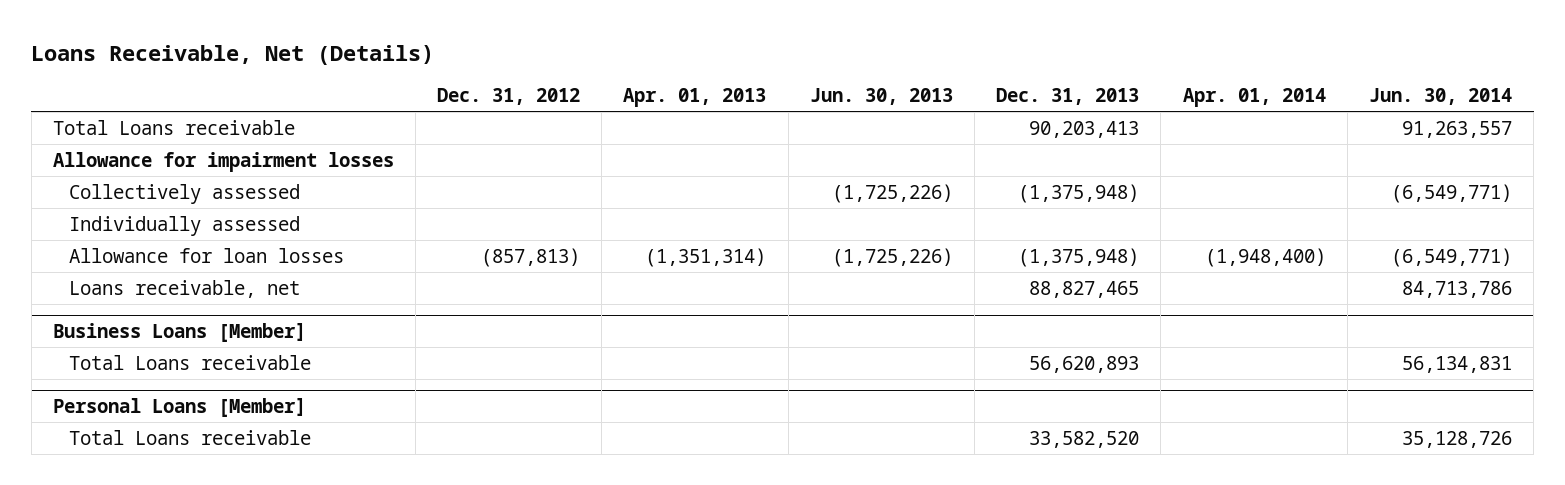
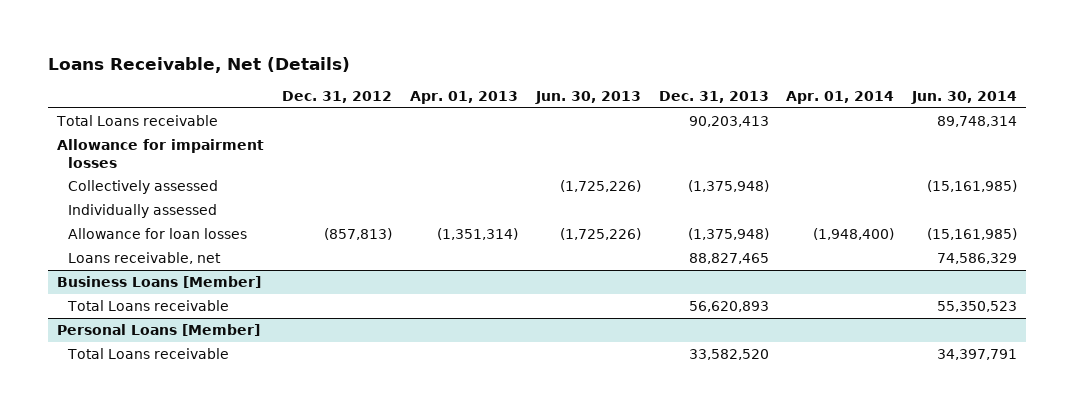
[1401,120,1512,138] 91,263,557 -> [937,115,1018,127] 89,748,314
[1390,183,1512,203] (6,549,771) -> [927,179,1018,192] (15,161,985)
[1390,247,1512,267] (6,549,771) -> [927,227,1018,240] (15,161,985)
[1401,280,1512,298] 84,713,786 -> [937,252,1018,264] 74,586,329
[1401,355,1512,373] 56,134,831 -> [937,300,1018,312] 55,350,523
[1401,430,1512,448] 35,128,726 -> [937,348,1018,360] 34,397,791

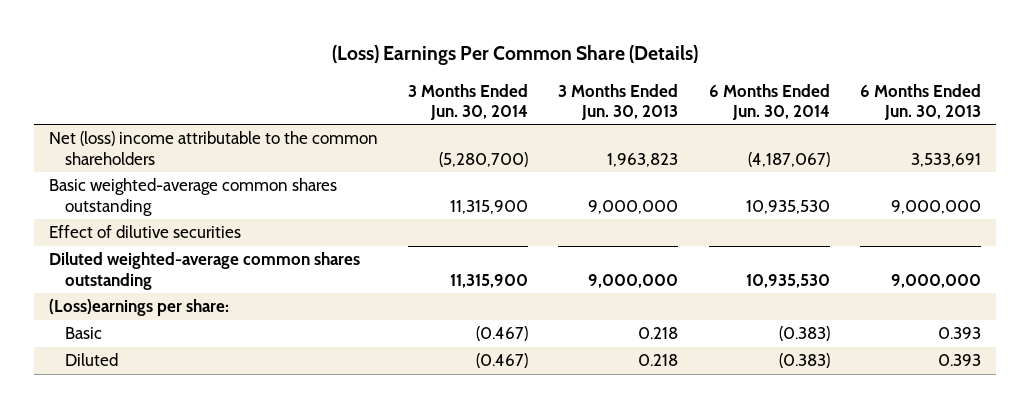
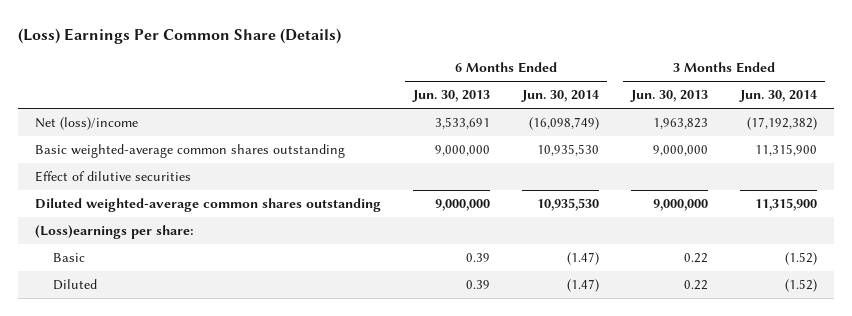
[48,131,378,165] Net (loss) income attributable to the common shareholders -> [34,117,138,131] Net (loss)/income
[439,151,529,167] (5,280,700) -> [747,117,818,131] (17,192,382)
[747,151,830,167] (4,187,067) -> [528,117,599,131] (16,098,749)
[476,326,529,342] (0.467) -> [785,252,818,266] (1.52)
[638,327,679,340] 0.218 -> [684,253,709,264] 0.22
[778,326,830,342] (0.383) -> [566,252,599,266] (1.47)
[938,327,982,340] 0.393 -> [465,253,490,263] 0.39
[476,353,529,369] (0.467) -> [785,279,818,293] (1.52)
[638,354,679,367] 0.218 -> [684,280,709,291] 0.22
[778,353,830,369] (0.383) -> [566,279,599,293] (1.47)
[938,354,982,367] 0.393 -> [465,280,490,290] 0.39

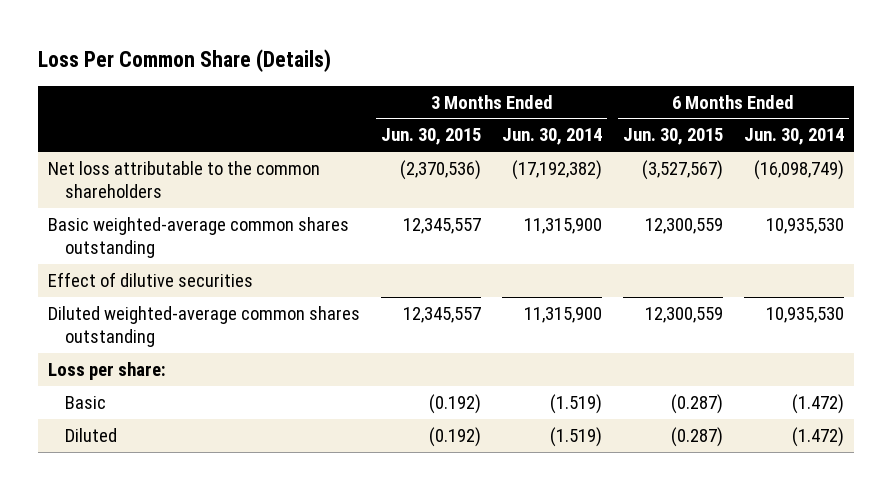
[18,27,342,44] (Loss) Earnings Per Common Share (Details) -> [38,48,332,72] Loss Per Common Share (Details)
[411,90,490,103] Jun. 30, 2013 -> none
[630,90,709,103] Jun. 30, 2013 -> none
none -> [381,128,482,146] Jun. 30, 2015
none -> [622,128,723,146] Jun. 30, 2015
[34,117,138,131] Net (loss)/income -> [48,160,321,199] Net loss attributable to the common shareholders
[34,225,194,240] (Loss)earnings per share: -> [48,361,167,380] Loss per share:
[566,252,599,266] (1.47) -> [791,393,844,414] (1.472)
[785,252,818,266] (1.52) -> [550,393,603,414] (1.519)
[566,279,599,293] (1.47) -> [791,426,844,447] (1.472)
[785,279,818,293] (1.52) -> [550,426,603,447] (1.519)

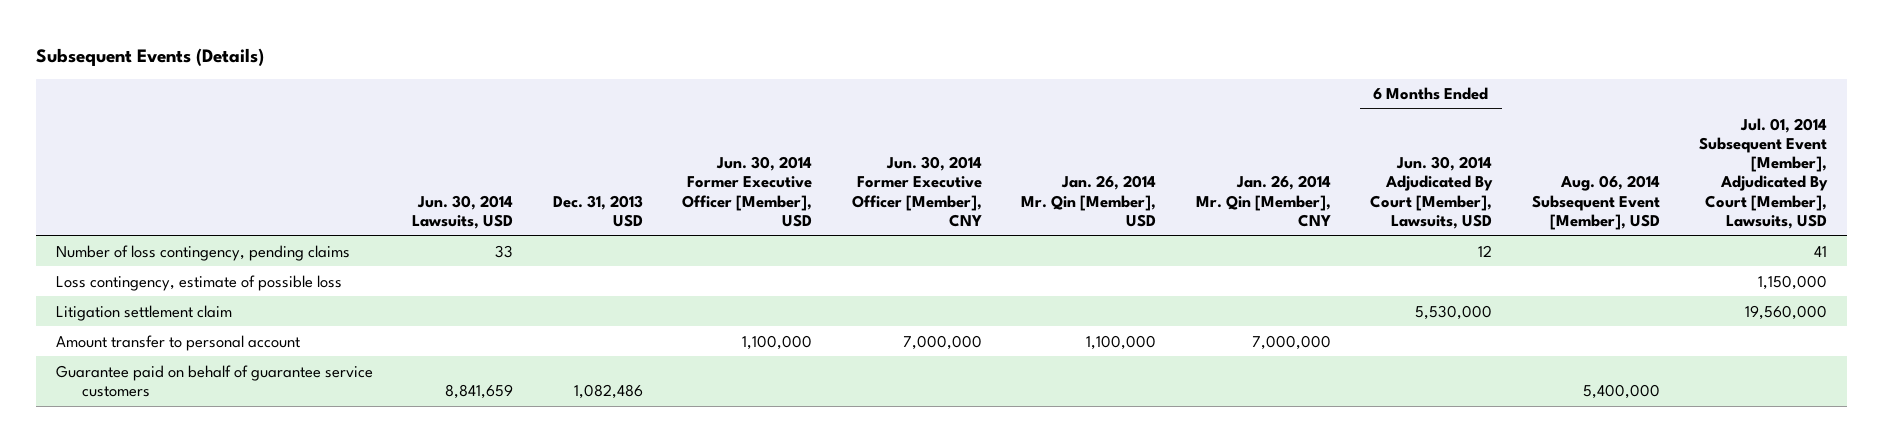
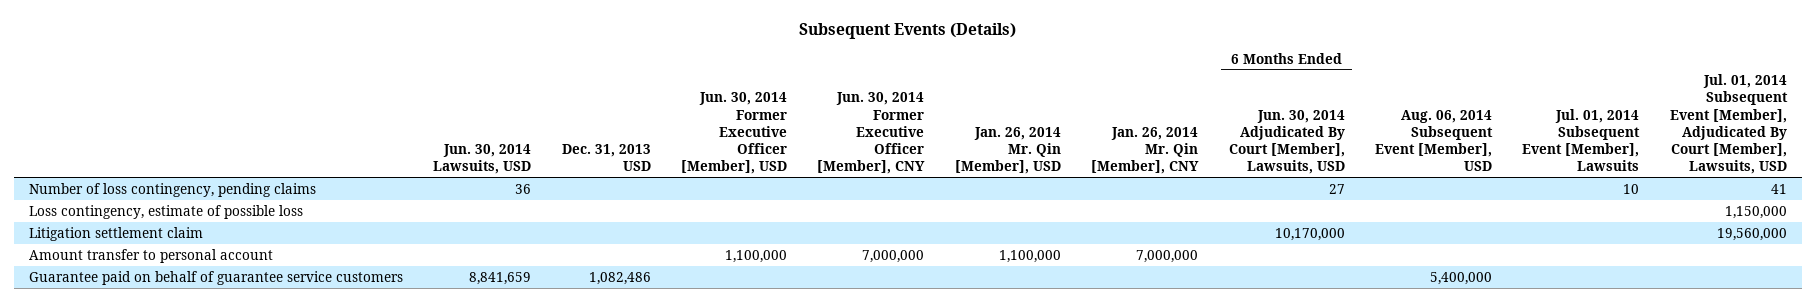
none -> [1522,108,1641,171] Jul. 01, 2014 Subsequent Event [Member], Lawsuits
[495,244,514,258] 33 -> [515,183,532,194] 36
[1478,244,1493,257] 12 -> [1328,183,1345,194] 27
[1415,304,1493,320] 5,530,000 -> [1274,227,1345,241] 10,170,000

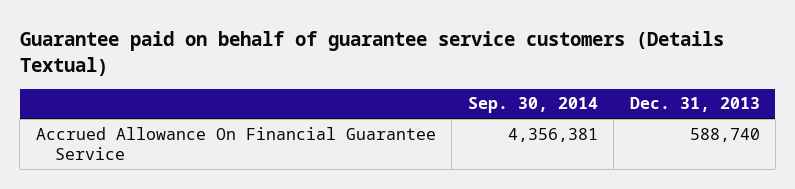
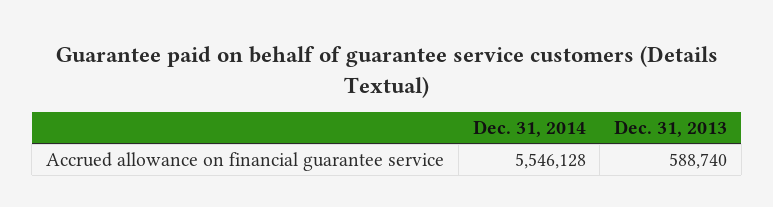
[467,97,598,114] Sep. 30, 2014 -> none
none -> [472,120,586,138] Dec. 31, 2014
[35,126,436,160] Accrued Allowance On Financial Guarantee Service -> [45,151,444,171] Accrued allowance on financial guarantee service

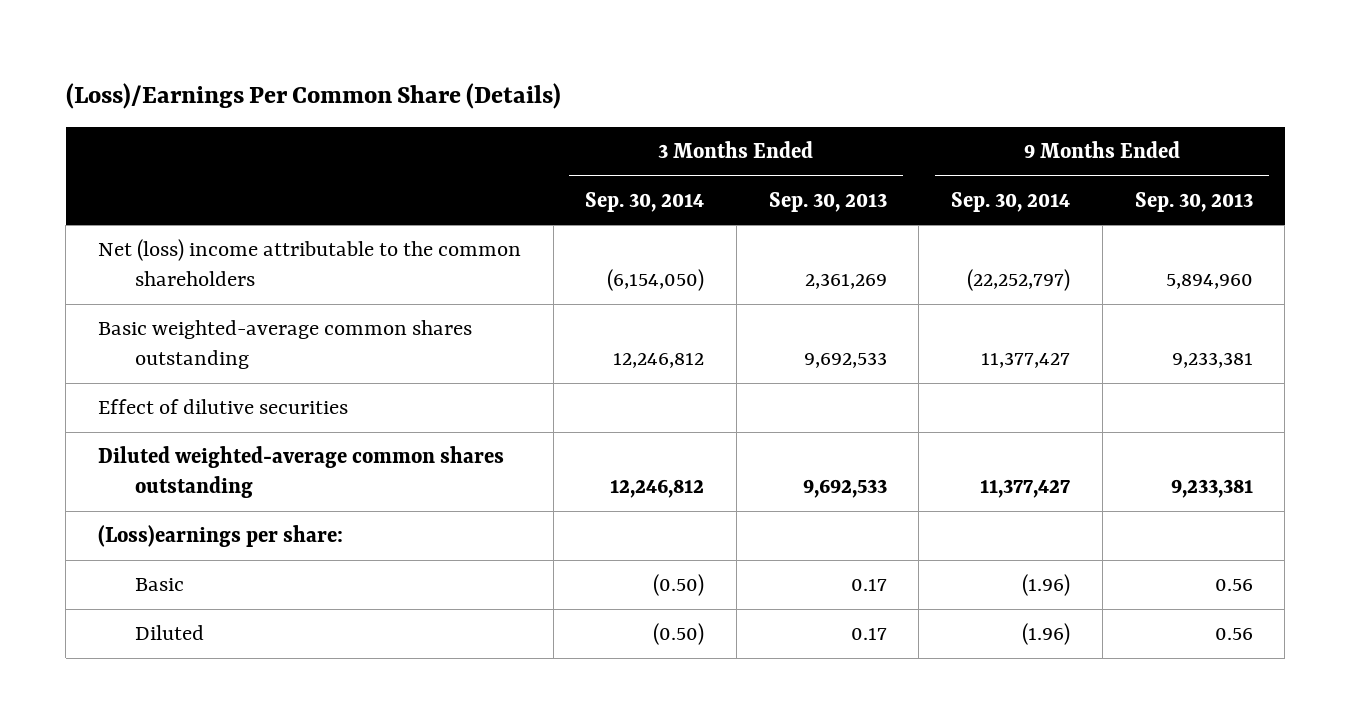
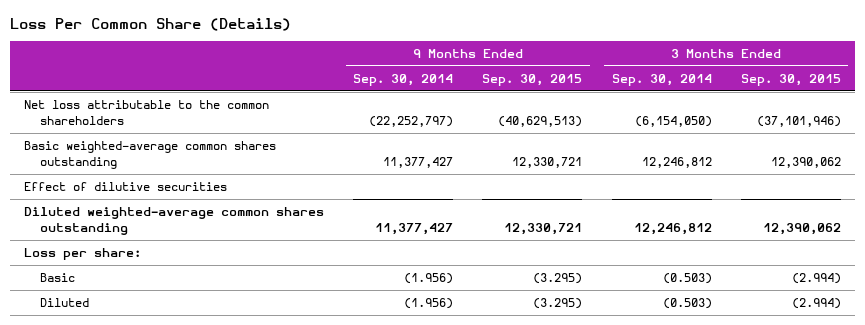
[65,82,561,109] (Loss)/Earnings Per Common Share (Details) -> [9,17,291,31] Loss Per Common Share (Details)
[768,191,887,212] Sep. 30, 2013 -> none
[1134,191,1253,212] Sep. 30, 2013 -> none
none -> [482,74,583,87] Sep. 30, 2015
none -> [740,74,841,87] Sep. 30, 2015
[97,239,521,287] Net (loss) income attributable to the common shareholders -> [24,100,270,125] Net loss attributable to the common shareholders
[97,525,343,548] (Loss)earnings per share: -> [24,248,142,261] Loss per share:
[653,574,705,597] (0.50) -> [662,273,712,285] (0.503)
[1022,574,1071,597] (1.96) -> [404,273,454,285] (1.956)
[653,623,705,646] (0.50) -> [662,298,712,310] (0.503)
[1022,623,1071,646] (1.96) -> [404,298,454,310] (1.956)

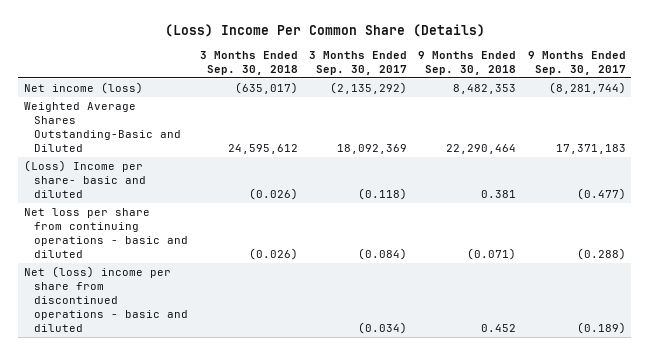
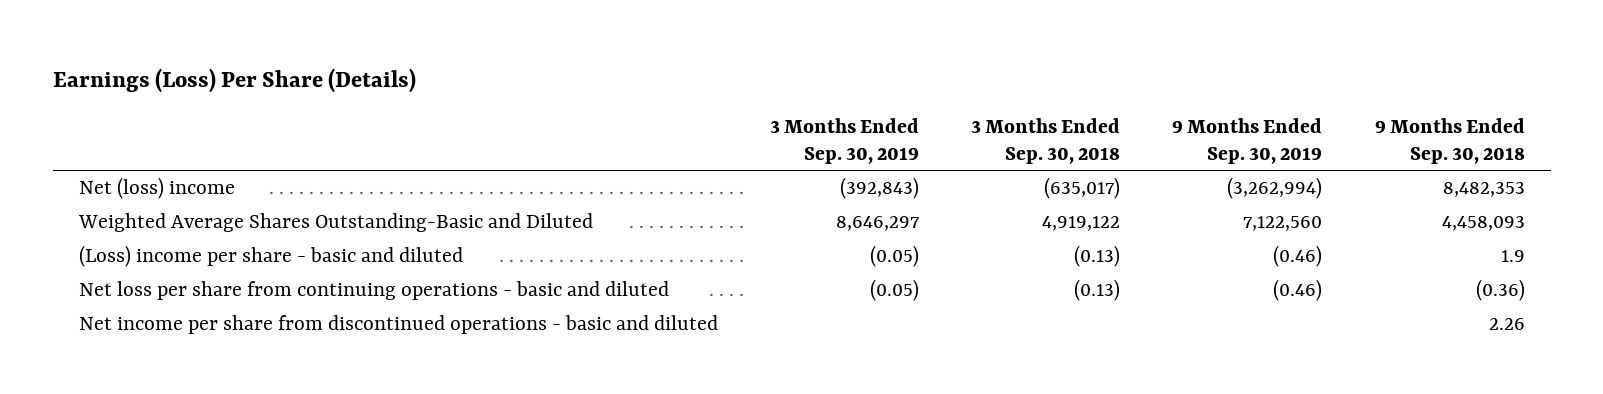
[164,24,485,38] (Loss) Income Per Common Share (Details) -> [52,68,416,94] Earnings (Loss) Per Share (Details)
[308,50,407,76] 3 Months Ended Sep. 30, 2017 -> none
[527,50,626,76] 9 Months Ended Sep. 30, 2017 -> none
none -> [769,117,919,164] 3 Months Ended Sep. 30, 2019
none -> [1172,117,1323,164] 9 Months Ended Sep. 30, 2019
[23,81,143,94] Net income (loss) -> [78,177,235,200] Net (loss) income
[227,143,298,154] 24,595,612 -> [1042,216,1121,232] 4,919,122
[446,143,517,154] 22,290,464 -> [1441,216,1525,232] 4,458,093
[23,159,147,198] (Loss) Income per share- basic and diluted -> [78,245,463,268] (Loss) income per share - basic and diluted
[248,187,298,200] (0.026) -> [1074,245,1121,268] (0.13)
[481,189,517,198] 0.381 -> [1500,250,1525,263] 1.9
[248,247,298,260] (0.026) -> [1074,279,1121,302] (0.13)
[467,247,517,260] (0.071) -> [1475,279,1525,302] (0.36)
[23,265,189,332] Net (loss) income per share from discontinued operations - basic and diluted -> [78,315,718,335] Net income per share from discontinued operations - basic and diluted
[481,323,517,332] 0.452 -> [1488,318,1525,331] 2.26

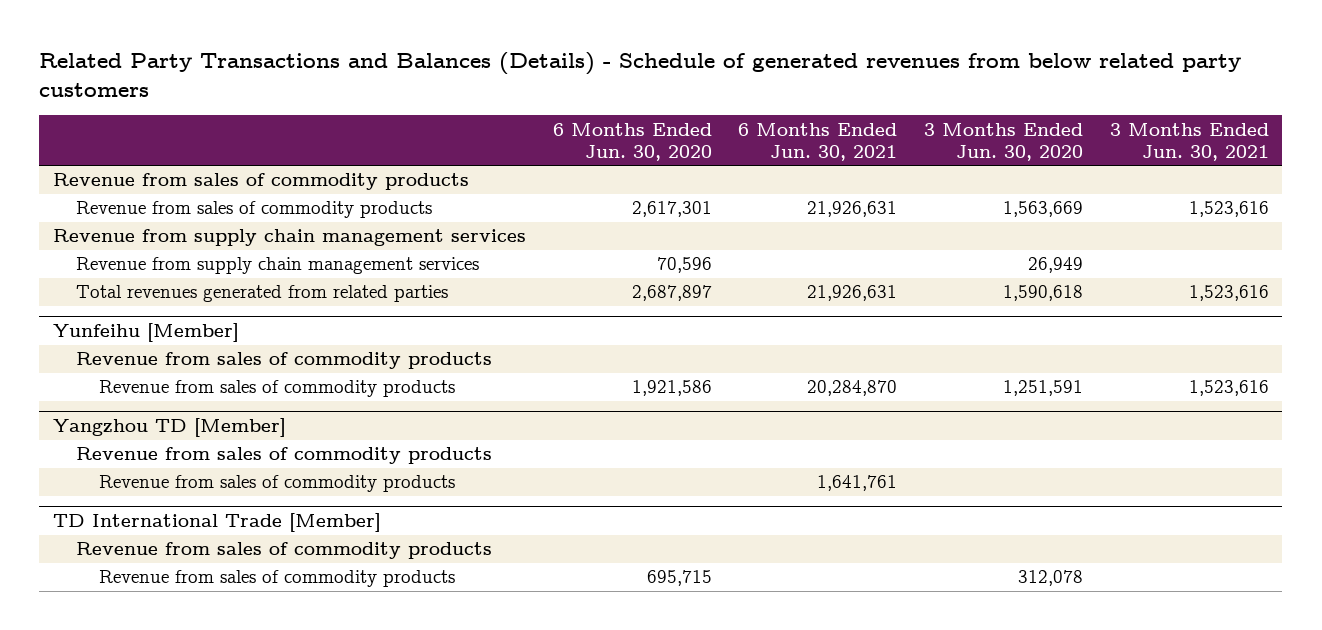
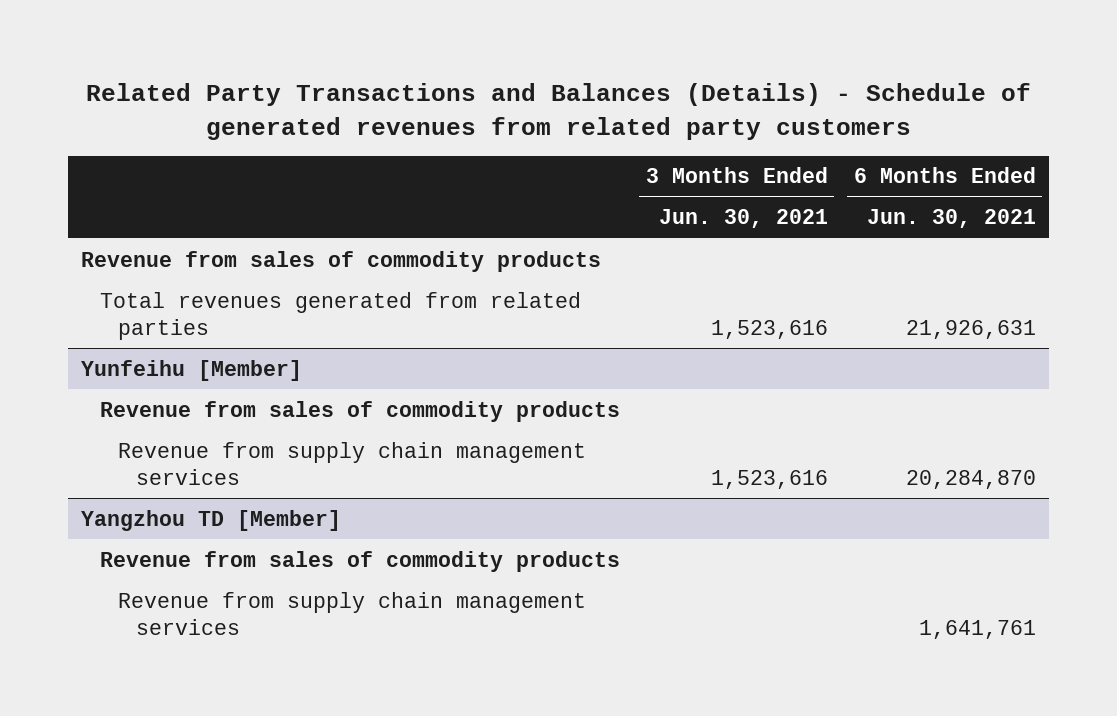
[39,52,1242,97] Related Party Transactions and Balances (Details) - Schedule of generated revenues from below related party customers -> [85,83,1031,140] Related Party Transactions and Balances (Details) - Schedule of generated revenues from related party customers
[552,122,712,161] 6 Months Ended Jun. 30, 2020 -> none
[924,122,1084,161] 3 Months Ended Jun. 30, 2020 -> none
[75,201,432,219] Revenue from sales of commodity products -> none
[52,229,526,247] Revenue from supply chain management services -> none
[75,257,479,275] Revenue from supply chain management services -> none
[98,380,455,398] Revenue from sales of commodity products -> [117,441,586,485] Revenue from supply chain management services
[52,513,381,533] TD International Trade [Member] -> none
[75,542,492,560] Revenue from sales of commodity products -> none
[98,570,455,588] Revenue from sales of commodity products -> none
[98,475,455,493] Revenue from sales of commodity products -> [117,591,586,635] Revenue from supply chain management services

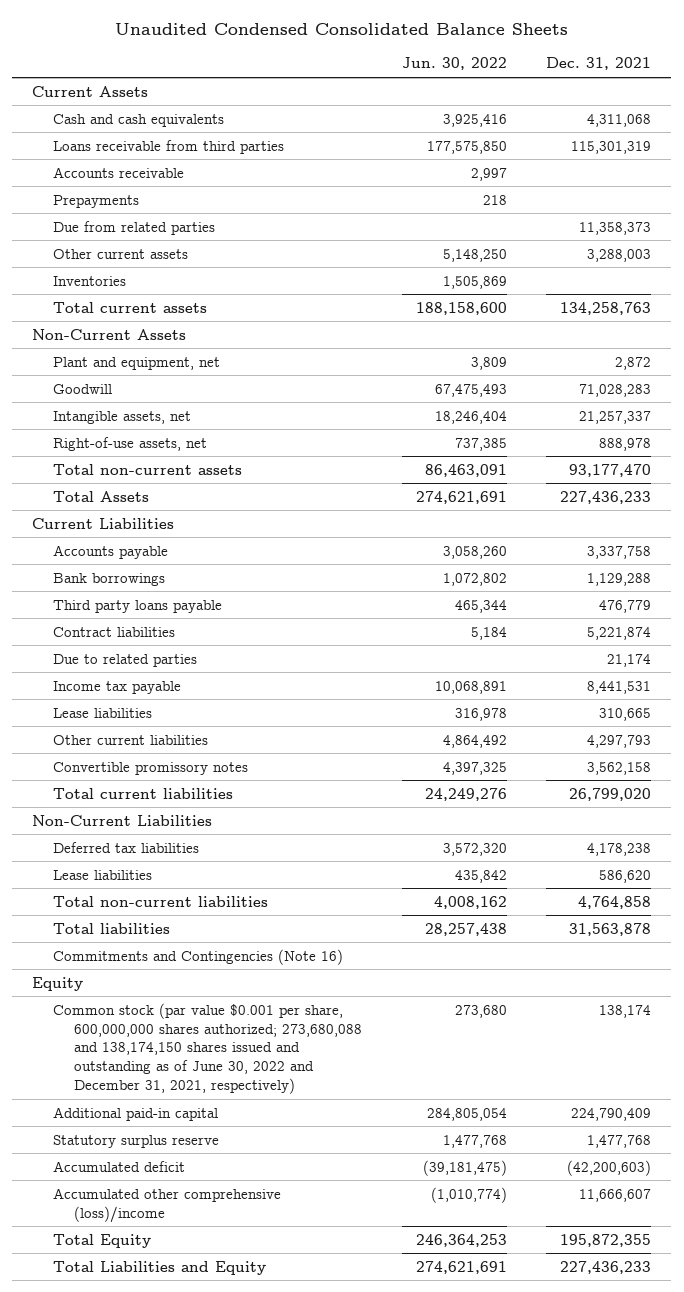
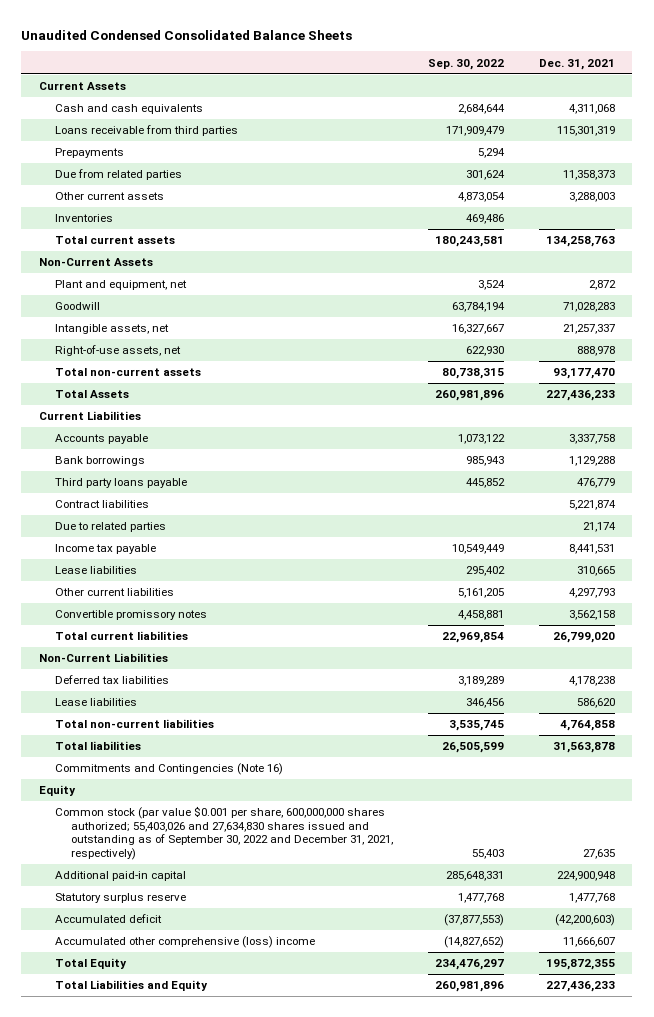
[401,57,507,71] Jun. 30, 2022 -> none
none -> [427,58,504,70] Sep. 30, 2022
[53,166,185,178] Accounts receivable -> none
[53,1002,362,1095] Common stock (par value $0.001 per share, 600,000,000 shares authorized; 273,680,088 and 138,174,150 shares issued and outstanding as of June 30, 2022 and December 31, 2021, respectively) -> [54,806,393,860] Common stock (par value $0.001 per share, 600,000,000 shares authorized; 55,403,026 and 27,634,830 shares issued and outstanding as of September 30, 2022 and December 31, 2021, respectively)
[599,1004,652,1018] 138,174 -> [582,848,615,859] 27,635
[571,1107,652,1121] 224,790,409 -> [556,871,615,882] 224,900,948
[53,1187,282,1223] Accumulated other comprehensive (loss)/income -> [54,936,315,949] Accumulated other comprehensive (loss) income

